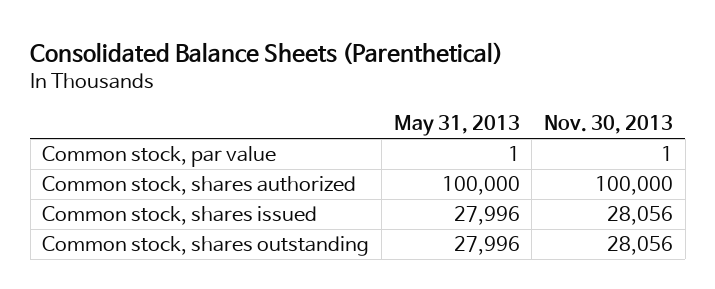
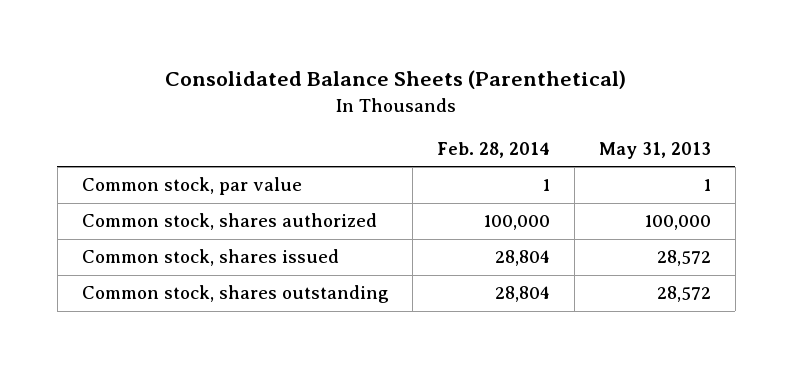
[544,115,674,135] Nov. 30, 2013 -> none
none -> [436,141,550,158] Feb. 28, 2014
[453,206,520,226] 27,996 -> [656,250,711,267] 28,572
[453,236,520,256] 27,996 -> [656,286,711,303] 28,572

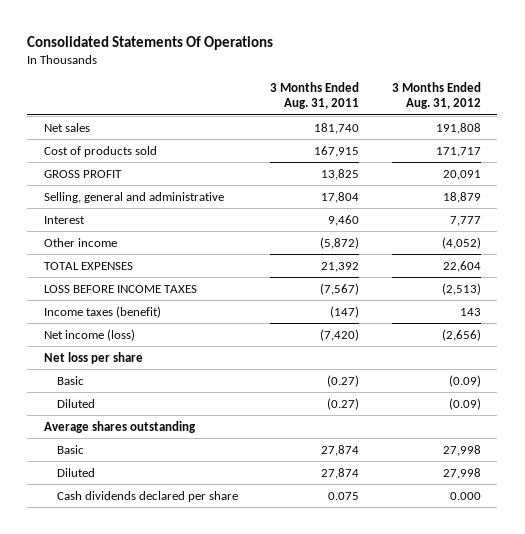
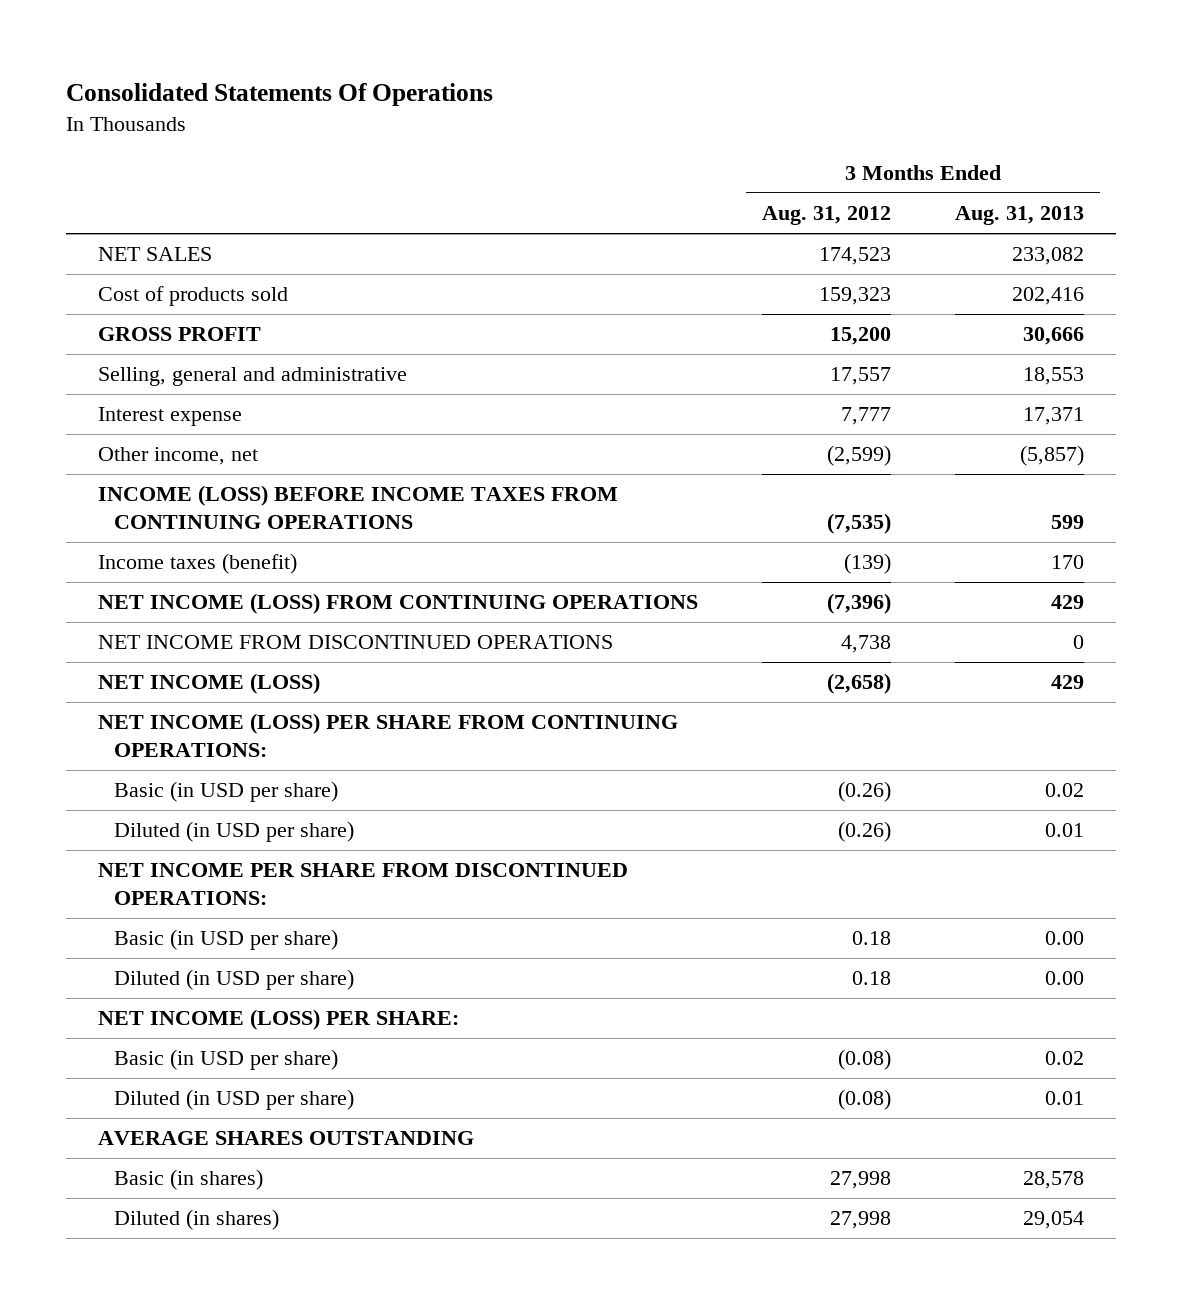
[270,82,360,110] 3 Months Ended Aug. 31, 2011 -> none
none -> [955,206,1085,226] Aug. 31, 2013
[43,261,133,270] TOTAL EXPENSES -> none
[56,490,238,502] Cash dividends declared per share -> none
[43,122,90,132] Net sales -> [98,247,213,262] NET SALES
[435,122,481,134] 191,808 -> [819,247,892,266] 174,523
[435,146,481,157] 171,717 -> [819,287,892,306] 159,323
[442,169,481,180] 20,091 -> [830,327,892,346] 15,200
[442,191,481,203] 18,879 -> [830,367,892,386] 17,557
[43,215,85,224] Interest -> [98,407,243,427] Interest expense
[43,237,117,247] Other income -> [98,447,259,466] Other income, net
[441,236,481,249] (4,052) -> [827,445,892,467] (2,599)
[43,284,197,293] LOSS BEFORE INCOME TAXES -> [98,485,619,530] INCOME (LOSS) BEFORE INCOME TAXES FROM CONTINUING OPERATIONS
[441,282,481,295] (2,513) -> [827,513,892,535] (7,535)
[459,307,481,316] 143 -> [844,553,892,575] (139)
none -> [98,593,699,615] NET INCOME (LOSS) FROM CONTINUING OPERATIONS
none -> [98,635,614,650] NET INCOME FROM DISCONTINUED OPERATIONS
[43,328,135,341] Net income (loss) -> [98,673,321,695] NET INCOME (LOSS)
[441,328,481,341] (2,656) -> [827,673,892,695] (2,658)
none -> [98,713,679,758] NET INCOME (LOSS) PER SHARE FROM CONTINUING OPERATIONS:
none -> [113,781,338,803] Basic (in USD per share)
none -> [113,821,354,843] Diluted (in USD per share)
none -> [98,863,629,906] NET INCOME PER SHARE FROM DISCONTINUED OPERATIONS:
none -> [113,929,338,951] Basic (in USD per share)
none -> [113,969,354,991] Diluted (in USD per share)
[43,351,143,364] Net loss per share -> [98,1009,460,1031] NET INCOME (LOSS) PER SHARE:
[56,375,84,385] Basic -> [113,1049,338,1071] Basic (in USD per share)
[448,374,481,387] (0.09) -> [838,1049,892,1071] (0.08)
[56,398,95,408] Diluted -> [113,1089,354,1111] Diluted (in USD per share)
[448,397,481,410] (0.09) -> [838,1089,892,1111] (0.08)
[43,420,196,433] Average shares outstanding -> [98,1131,475,1146] AVERAGE SHARES OUTSTANDING
[56,444,84,454] Basic -> [113,1169,263,1191] Basic (in shares)
[56,467,95,477] Diluted -> [113,1209,279,1231] Diluted (in shares)

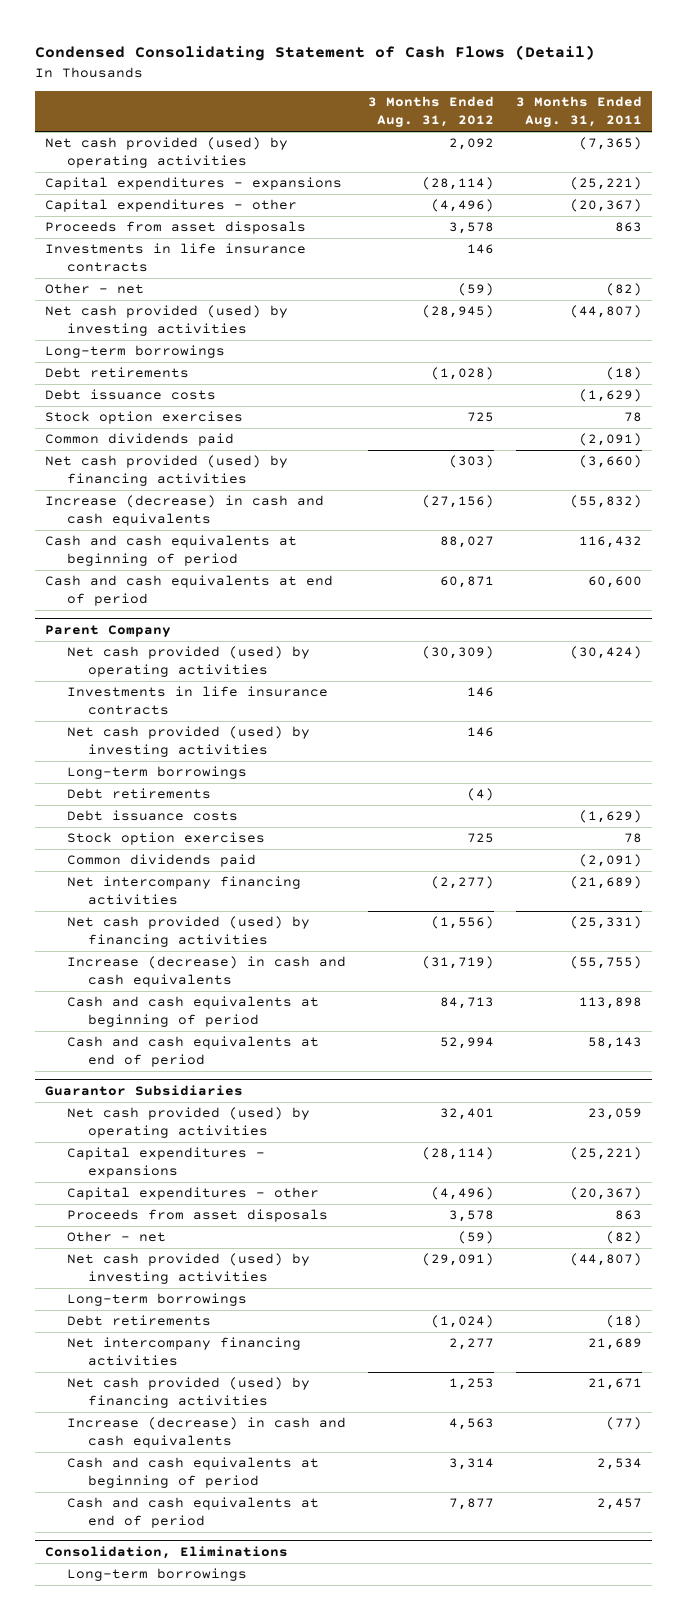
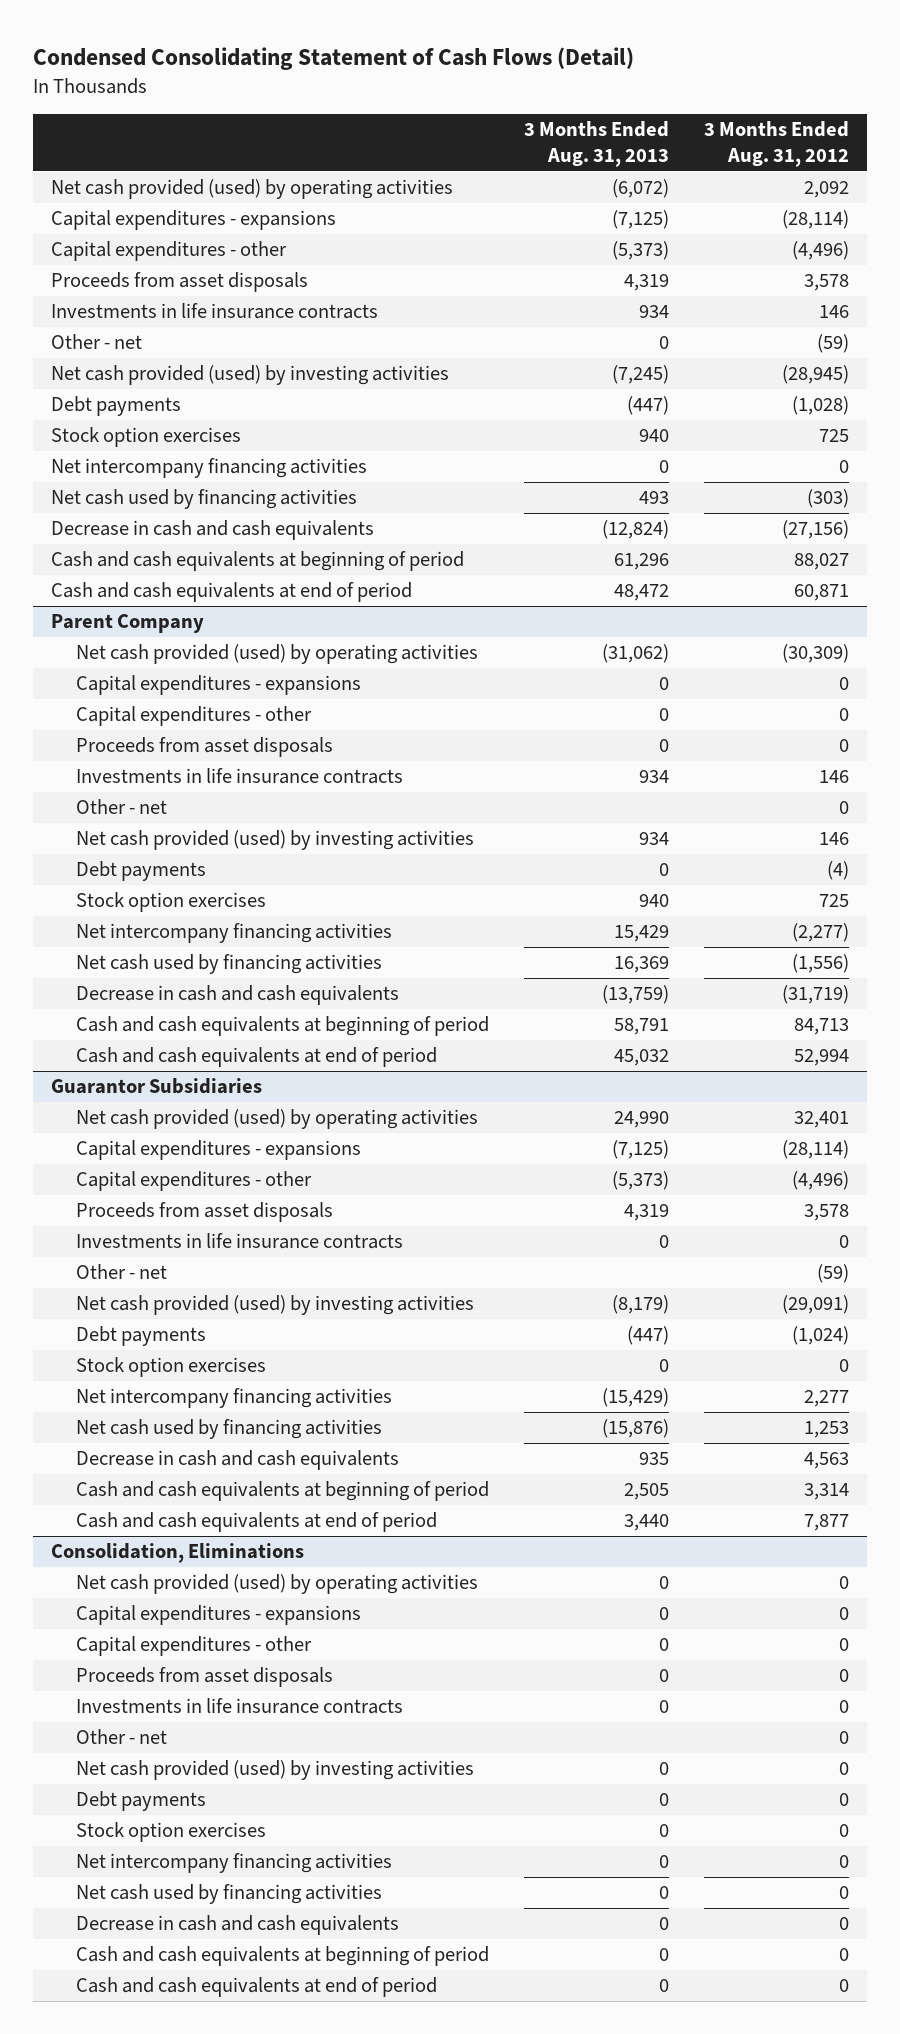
[515,96,642,128] 3 Months Ended Aug. 31, 2011 -> none
none -> [524,120,670,167] 3 Months Ended Aug. 31, 2013
[45,345,226,359] Long-term borrowings -> none
[45,389,217,401] Debt issuance costs -> none
[45,367,190,379] Debt retirements -> [50,396,181,417] Debt payments
[45,433,235,447] Common dividends paid -> none
none -> [50,458,367,479] Net intercompany financing activities
[45,455,289,487] Net cash provided (used) by financing activities -> [50,489,357,510] Net cash used by financing activities
[45,495,325,527] Increase (decrease) in cash and cash equivalents -> [50,520,374,541] Decrease in cash and cash equivalents
none -> [76,675,362,696] Capital expenditures - expansions
none -> [76,706,313,727] Capital expenditures - other
none -> [76,737,334,758] Proceeds from asset disposals
none -> [76,799,168,815] Other - net
[66,766,247,780] Long-term borrowings -> none
[66,810,238,822] Debt issuance costs -> none
[66,788,211,800] Debt retirements -> [76,861,207,882] Debt payments
[66,854,256,868] Common dividends paid -> none
[66,916,310,948] Net cash provided (used) by financing activities -> [76,954,383,975] Net cash used by financing activities
[66,956,346,988] Increase (decrease) in cash and cash equivalents -> [76,985,400,1006] Decrease in cash and cash equivalents
none -> [76,1233,404,1250] Investments in life insurance contracts
[66,1293,247,1307] Long-term borrowings -> none
[66,1315,211,1327] Debt retirements -> [76,1326,207,1347] Debt payments
none -> [76,1357,267,1378] Stock option exercises
[66,1377,310,1409] Net cash provided (used) by financing activities -> [76,1419,383,1440] Net cash used by financing activities
[66,1417,346,1449] Increase (decrease) in cash and cash equivalents -> [76,1450,400,1471] Decrease in cash and cash equivalents
[66,1568,247,1582] Long-term borrowings -> none
none -> [76,1574,479,1595] Net cash provided (used) by operating activities
none -> [76,1605,362,1626] Capital expenditures - expansions
none -> [76,1636,313,1657] Capital expenditures - other
none -> [76,1667,334,1688] Proceeds from asset disposals
none -> [76,1698,404,1715] Investments in life insurance contracts
none -> [76,1729,168,1745] Other - net
none -> [76,1760,475,1781] Net cash provided (used) by investing activities
none -> [76,1791,207,1812] Debt payments
none -> [76,1822,267,1843] Stock option exercises
none -> [76,1853,393,1874] Net intercompany financing activities
none -> [76,1884,383,1905] Net cash used by financing activities
none -> [76,1915,400,1936] Decrease in cash and cash equivalents
none -> [76,1946,490,1967] Cash and cash equivalents at beginning of period
none -> [76,1977,438,1998] Cash and cash equivalents at end of period

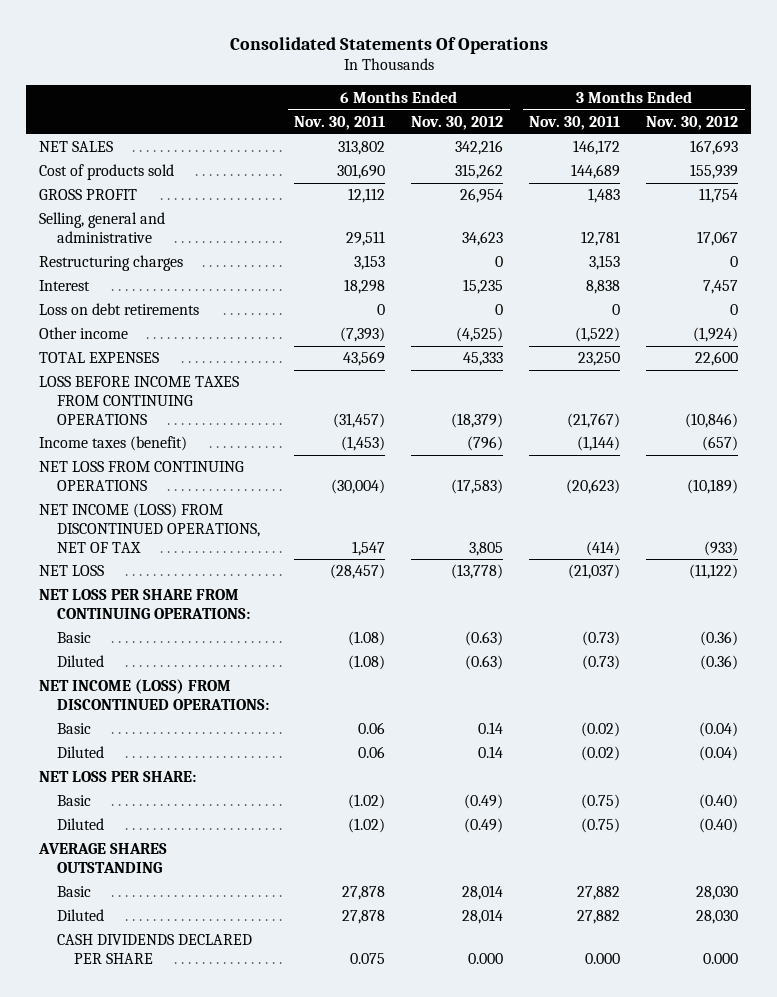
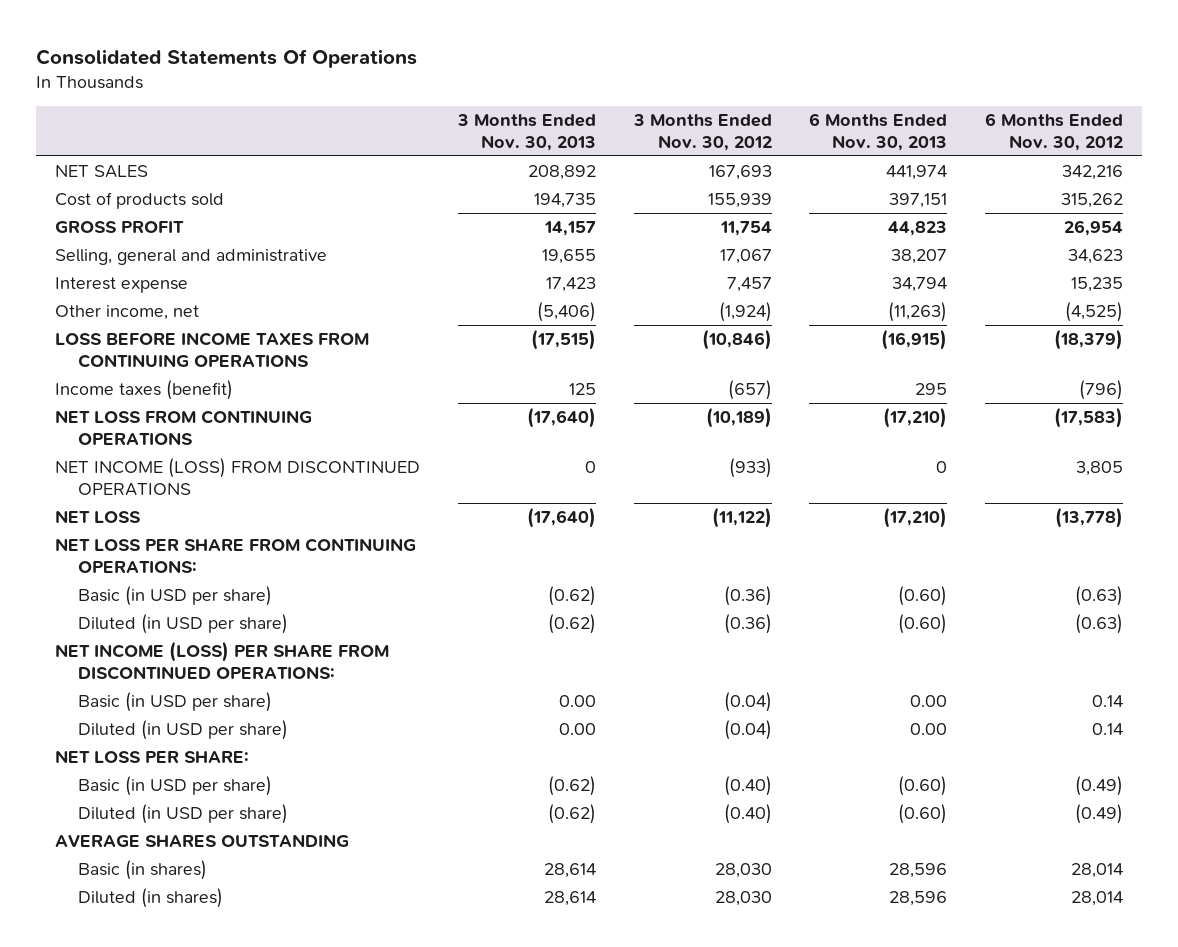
[294,115,386,130] Nov. 30, 2011 -> none
[529,115,621,130] Nov. 30, 2011 -> none
none -> [456,114,596,151] 3 Months Ended Nov. 30, 2013
none -> [809,113,948,151] 6 Months Ended Nov. 30, 2013
[38,255,183,272] Restructuring charges -> none
[38,303,199,316] Loss on debt retirements -> none
[38,352,159,364] TOTAL EXPENSES -> none
[38,280,90,292] Interest -> [55,277,189,294] Interest expense
[38,327,128,340] Other income -> [55,305,200,321] Other income, net
[38,503,260,553] NET INCOME (LOSS) FROM DISCONTINUED OPERATIONS, NET OF TAX -> [55,458,421,496] NET INCOME (LOSS) FROM DISCONTINUED OPERATIONS
[56,632,91,644] Basic -> [78,586,273,607] Basic (in USD per share)
[56,655,104,668] Diluted -> [78,614,289,635] Diluted (in USD per share)
[38,679,269,710] NET INCOME (LOSS) FROM DISCONTINUED OPERATIONS: -> [55,641,390,680] NET INCOME (LOSS) PER SHARE FROM DISCONTINUED OPERATIONS:
[56,723,91,735] Basic -> [78,692,273,713] Basic (in USD per share)
[56,746,104,759] Diluted -> [78,720,289,741] Diluted (in USD per share)
[56,795,91,807] Basic -> [78,776,273,797] Basic (in USD per share)
[56,818,104,831] Diluted -> [78,804,289,825] Diluted (in USD per share)
[56,934,252,964] CASH DIVIDENDS DECLARED PER SHARE -> none
[56,886,91,898] Basic -> [78,860,208,881] Basic (in shares)
[56,909,104,922] Diluted -> [78,888,224,909] Diluted (in shares)

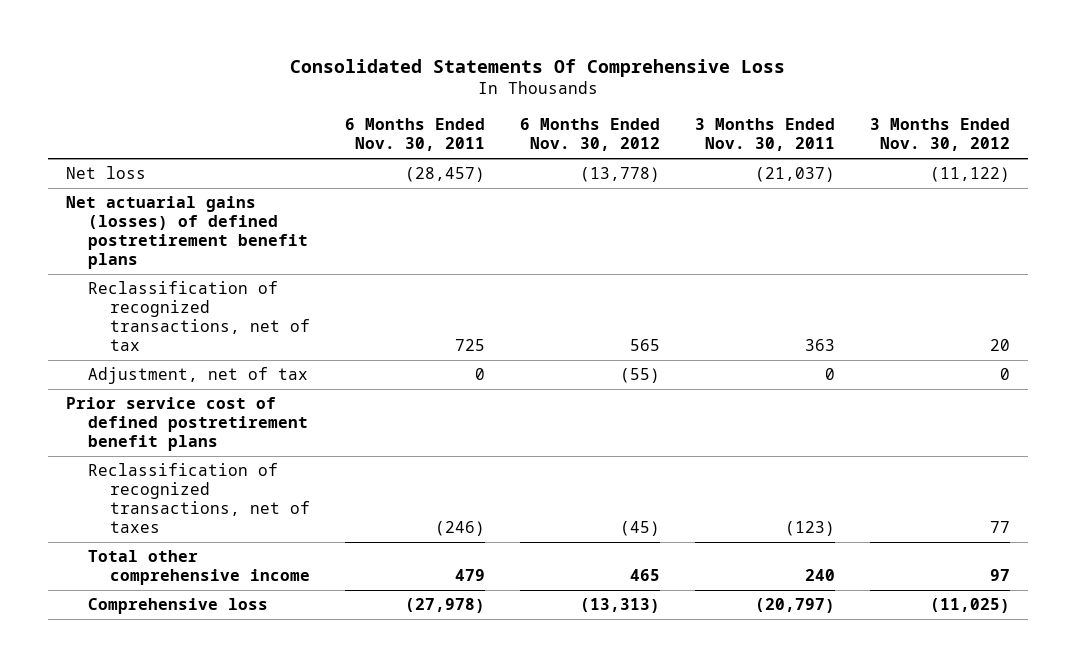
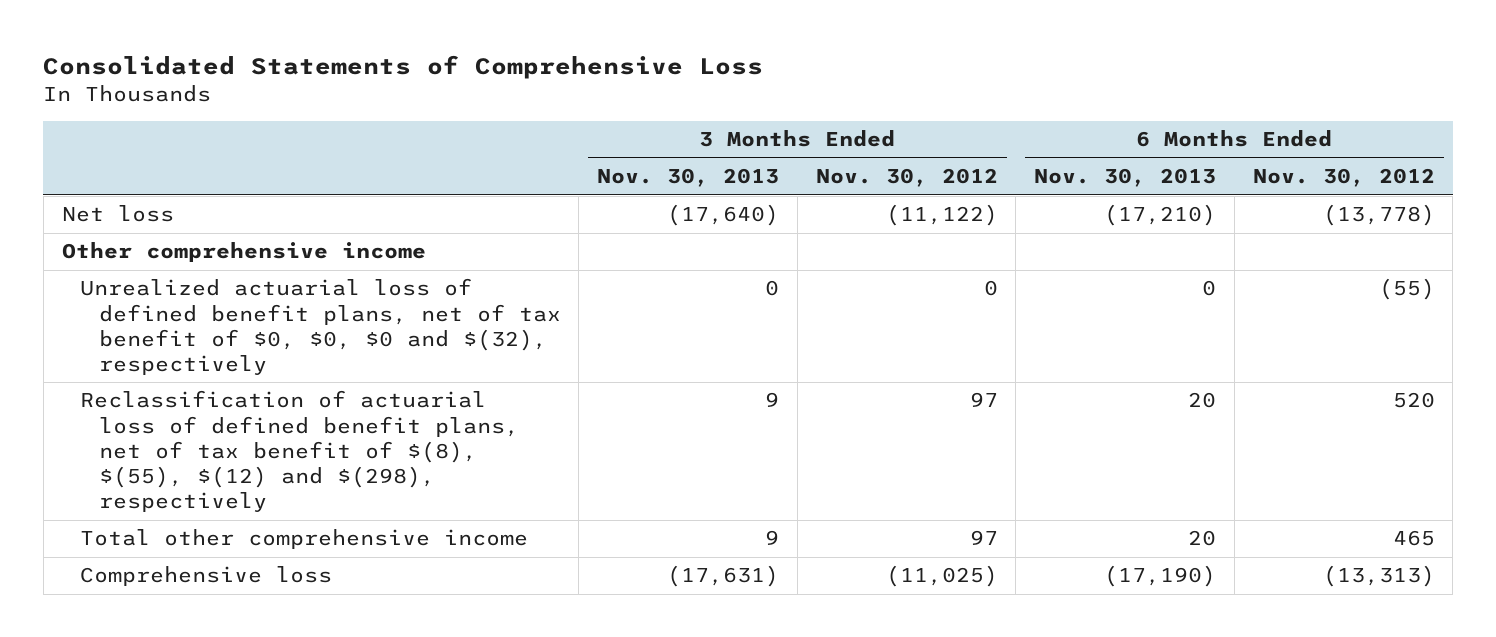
[290,58,786,77] Consolidated Statements Of Comprehensive Loss -> [43,55,764,80] Consolidated Statements of Comprehensive Loss
[344,118,485,152] 6 Months Ended Nov. 30, 2011 -> none
[695,118,836,152] 3 Months Ended Nov. 30, 2011 -> none
none -> [597,167,780,187] Nov. 30, 2013
none -> [1034,167,1217,187] Nov. 30, 2013
[65,196,308,270] Net actuarial gains (losses) of defined postretirement benefit plans -> none
[87,281,310,352] Reclassification of recognized transactions, net of tax -> none
[87,367,308,385] Adjustment, net of tax -> none
[65,397,308,452] Prior service cost of defined postretirement benefit plans -> none
[87,463,310,534] Reclassification of recognized transactions, net of taxes -> none
none -> [61,242,426,263] Other comprehensive income
none -> [80,278,561,375] Unrealized actuarial loss of defined benefit plans, net of tax benefit of $0, $0, $0 and $(32), respectively
none -> [80,390,519,513] Reclassification of actuarial loss of defined benefit plans, net of tax benefit of $(8), $(55), $(12) and $(298), respectively

